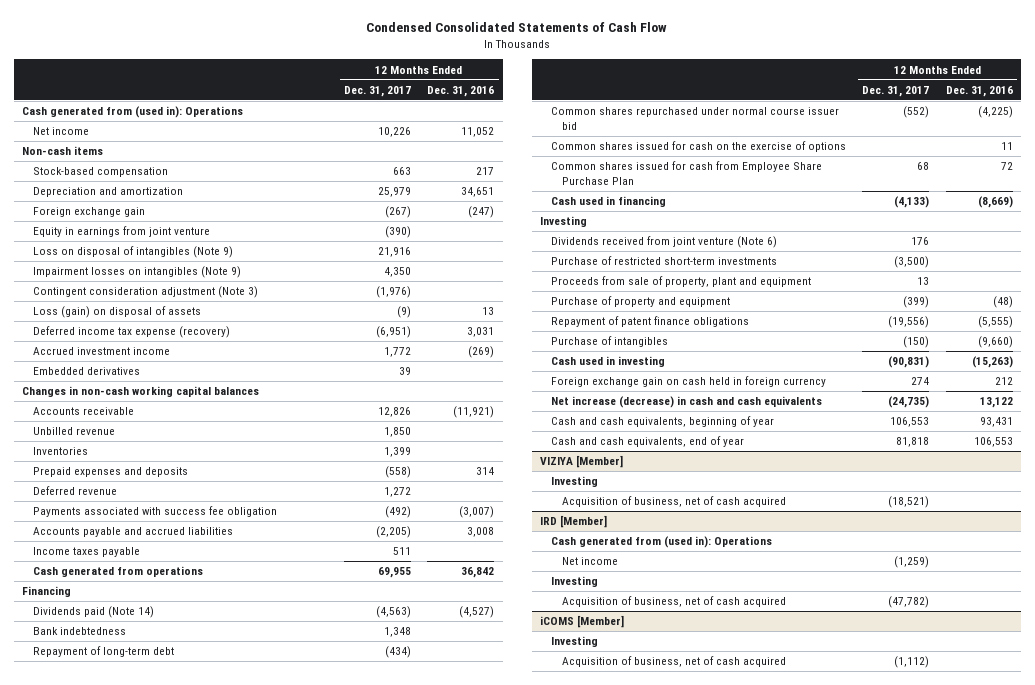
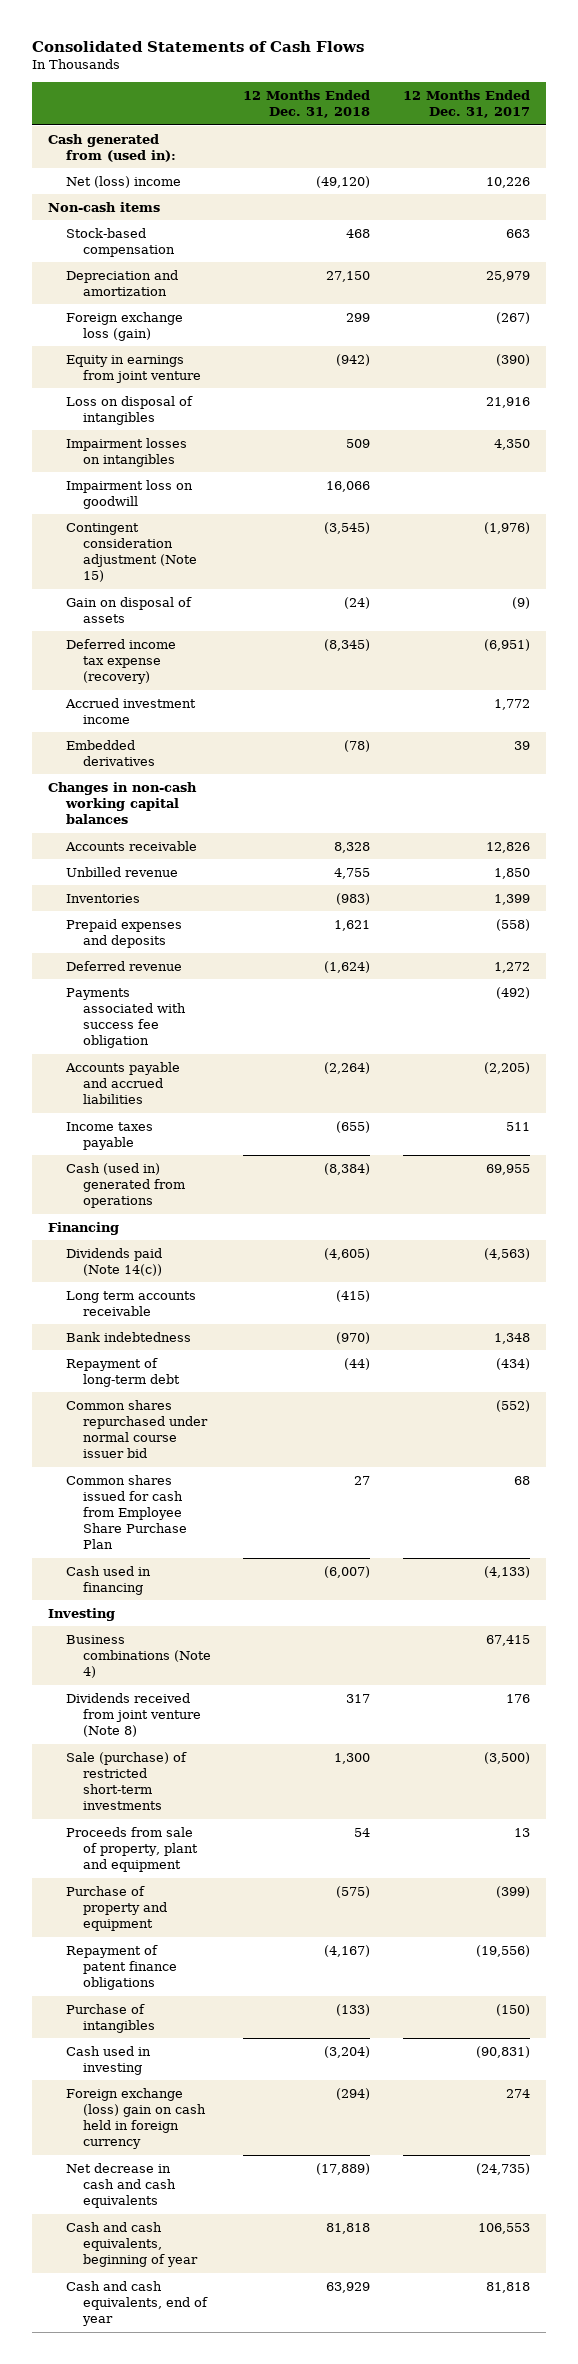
[366,21,668,32] Condensed Consolidated Statements of Cash Flow -> [31,41,364,53] Consolidated Statements of Cash Flows
[427,85,495,97] Dec. 31, 2016 -> none
none -> [243,90,371,119] 12 Months Ended Dec. 31, 2018
[21,106,243,119] Cash generated from (used in): Operations -> [48,133,176,162] Cash generated from (used in):
[32,127,89,136] Net income -> [65,175,181,188] Net (loss) income
[32,207,145,218] Foreign exchange gain -> [65,311,183,341] Foreign exchange loss (gain)
[32,246,233,259] Loss on disposal of intangibles (Note 9) -> [65,395,193,425] Loss on disposal of intangibles
[32,266,241,279] Impairment losses on intangibles (Note 9) -> [65,437,187,467] Impairment losses on intangibles
none -> [65,479,193,509] Impairment loss on goodwill
[32,286,258,299] Contingent consideration adjustment (Note 3) -> [65,522,198,583] Contingent consideration adjustment (Note 15)
[32,306,201,319] Loss (gain) on disposal of assets -> [65,596,192,623] Gain on disposal of assets
[32,566,203,578] Cash generated from operations -> [65,1162,186,1209] Cash (used in) generated from operations
[32,606,154,619] Dividends paid (Note 14) -> [65,1247,163,1276] Dividends paid (Note 14(c))
none -> [65,1290,196,1316] Long term accounts receivable
[551,141,847,153] Common shares issued for cash on the exercise of options -> none
none -> [65,1634,212,1679] Business combinations (Note 4)
[551,236,778,249] Dividends received from joint venture (Note 6) -> [65,1692,202,1738] Dividends received from joint venture (Note 8)
[551,256,778,266] Purchase of restricted short-term investments -> [65,1751,187,1811] Sale (purchase) of restricted short-term investments
[551,376,827,388] Foreign exchange gain on cash held in foreign currency -> [65,2087,207,2150] Foreign exchange (loss) gain on cash held in foreign currency
[551,396,823,409] Net increase (decrease) in cash and cash equivalents -> [65,2162,177,2209] Net decrease in cash and cash equivalents
[540,455,624,469] VIZIYA [Member] -> none
[551,476,599,488] Investing -> none
[562,496,787,508] Acquisition of business, net of cash acquired -> none
[540,515,608,529] IRD [Member] -> none
[551,536,773,549] Cash generated from (used in): Operations -> none
[562,557,619,566] Net income -> none
[551,576,599,588] Investing -> none
[562,596,787,608] Acquisition of business, net of cash acquired -> none
[540,615,625,629] iCOMS [Member] -> none
[551,636,599,648] Investing -> none
[562,656,787,668] Acquisition of business, net of cash acquired -> none

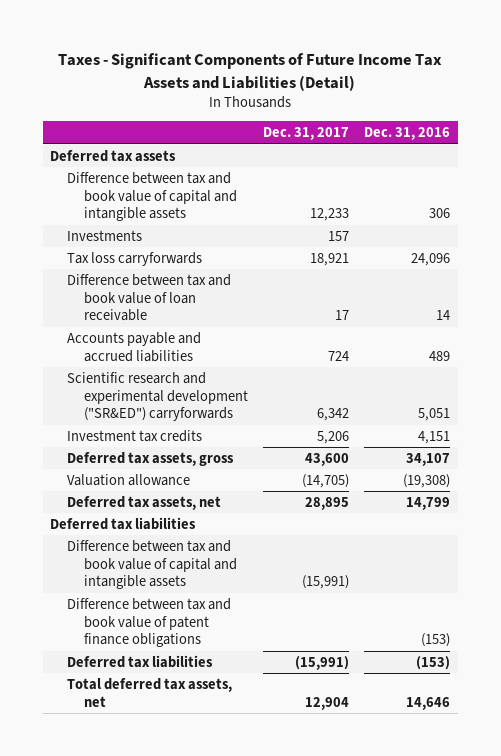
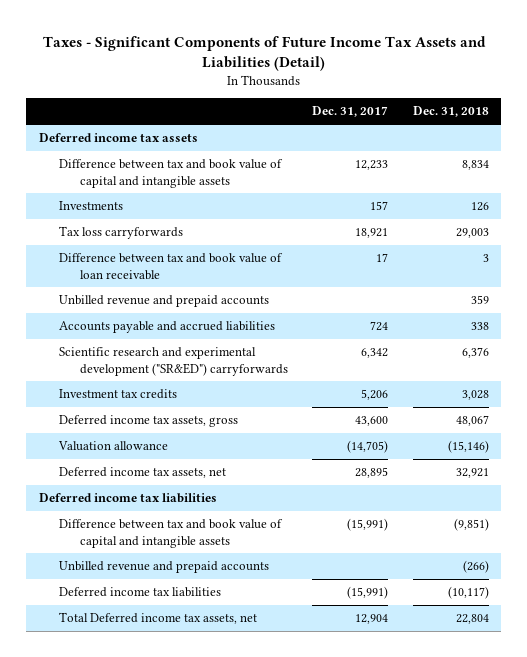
[364,127,451,141] Dec. 31, 2016 -> none
none -> [412,106,489,118] Dec. 31, 2018
[50,149,177,162] Deferred tax assets -> [38,133,198,143] Deferred income tax assets
none -> [59,295,270,308] Unbilled revenue and prepaid accounts
[67,451,235,466] Deferred tax assets, gross -> [59,415,239,428] Deferred income tax assets, gross
[67,495,222,510] Deferred tax assets, net -> [59,467,227,479] Deferred income tax assets, net
[50,516,197,530] Deferred tax liabilities -> [38,493,217,504] Deferred income tax liabilities
[67,597,232,648] Difference between tax and book value of patent finance obligations -> none
none -> [59,561,270,574] Unbilled revenue and prepaid accounts
[67,654,214,668] Deferred tax liabilities -> [59,587,222,598] Deferred income tax liabilities
[67,677,233,707] Total deferred tax assets, net -> [59,612,258,625] Total Deferred income tax assets, net

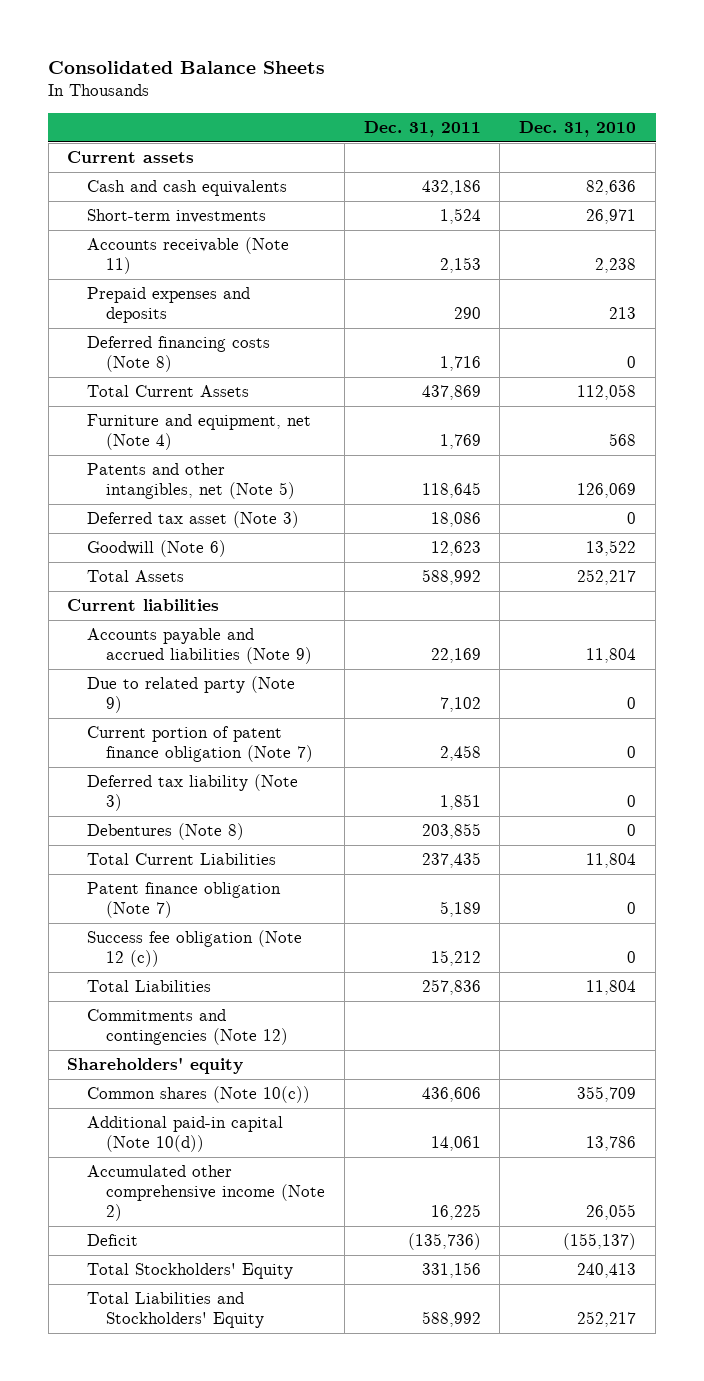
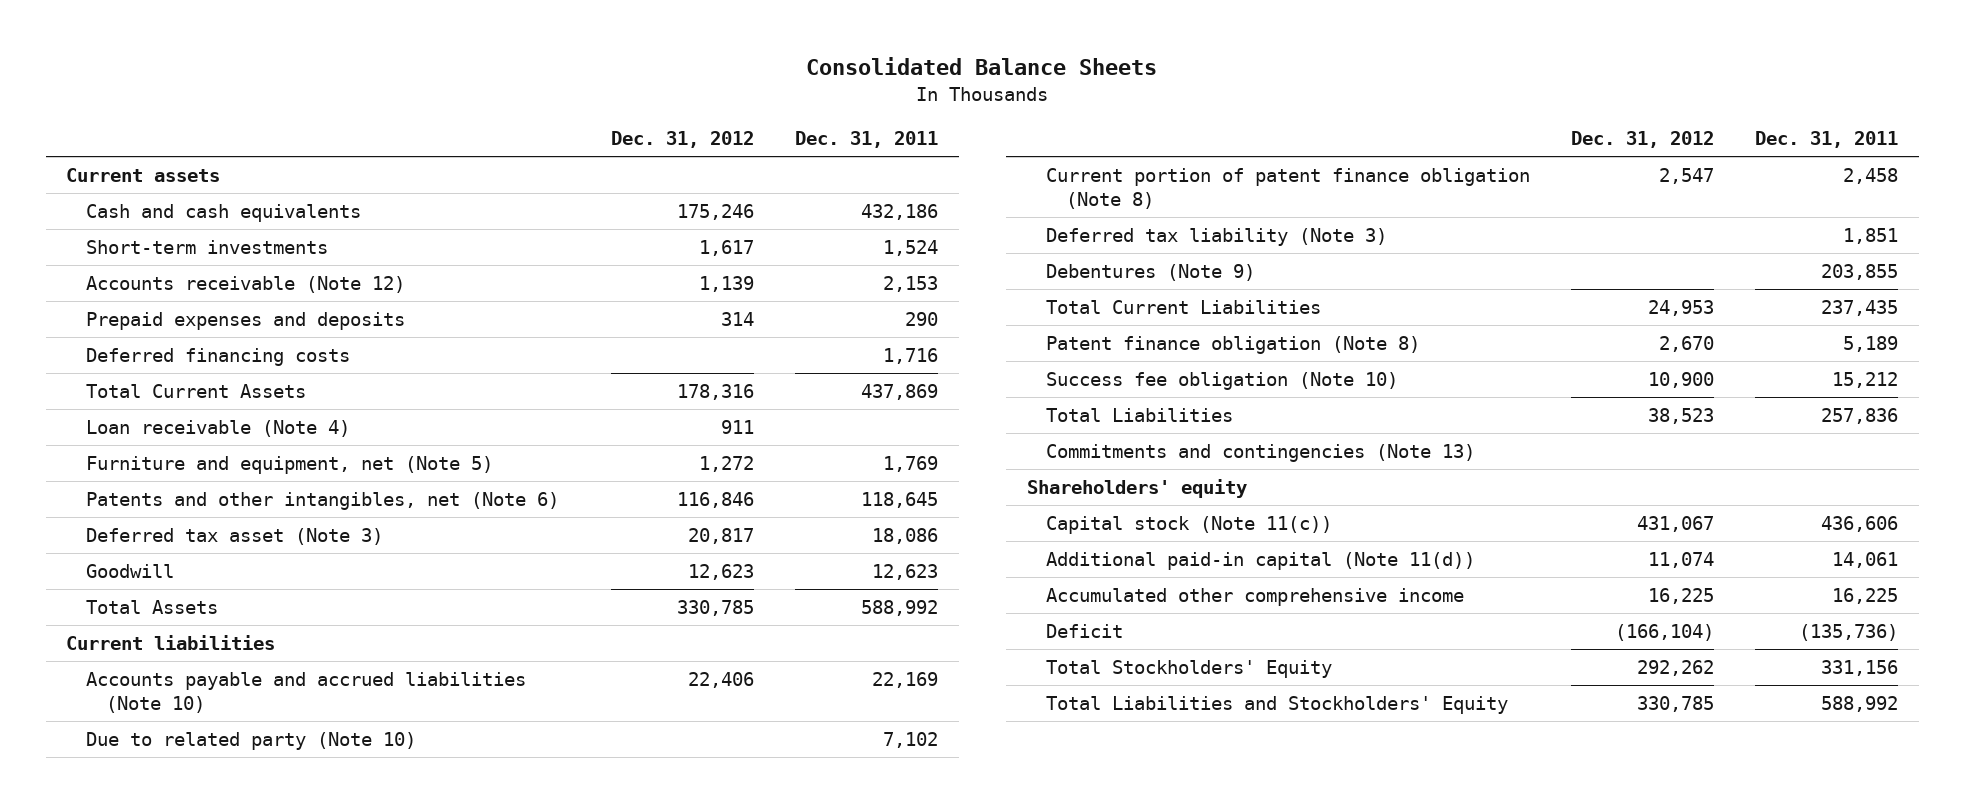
[519,120,637,137] Dec. 31, 2010 -> none
none -> [611,131,755,149] Dec. 31, 2012
[86,237,289,275] Accounts receivable (Note 11) -> [86,276,406,294] Accounts receivable (Note 12)
[86,336,270,373] Deferred financing costs (Note 8) -> [86,348,351,367] Deferred financing costs
none -> [86,420,351,438] Loan receivable (Note 4)
[86,414,311,451] Furniture and equipment, net (Note 4) -> [86,456,494,475] Furniture and equipment, net (Note 5)
[86,463,295,500] Patents and other intangibles, net (Note 5) -> [86,492,560,511] Patents and other intangibles, net (Note 6)
[86,540,226,558] Goodwill (Note 6) -> [86,564,175,579] Goodwill
[86,628,312,665] Accounts payable and accrued liabilities (Note 9) -> [86,672,527,713] Accounts payable and accrued liabilities (Note 10)
[86,676,295,714] Due to related party (Note 9) -> [86,732,417,751] Due to related party (Note 10)
[86,726,313,763] Current portion of patent finance obligation (Note 7) -> [1046,168,1531,209] Current portion of patent finance obligation (Note 8)
[86,823,244,841] Debentures (Note 8) -> [1046,264,1256,282] Debentures (Note 9)
[86,882,281,919] Patent finance obligation (Note 7) -> [1046,336,1421,355] Patent finance obligation (Note 8)
[86,930,302,968] Success fee obligation (Note 12 (c)) -> [1046,372,1399,391] Success fee obligation (Note 10)
[86,1009,288,1046] Commitments and contingencies (Note 12) -> [1046,444,1476,463] Commitments and contingencies (Note 13)
[86,1086,310,1104] Common shares (Note 10(c)) -> [1046,516,1333,535] Capital stock (Note 11(c))
[86,1116,283,1153] Additional paid-in capital (Note 10(d)) -> [1046,552,1476,571] Additional paid-in capital (Note 11(d))
[86,1165,325,1222] Accumulated other comprehensive income (Note 2) -> [1046,588,1465,607] Accumulated other comprehensive income

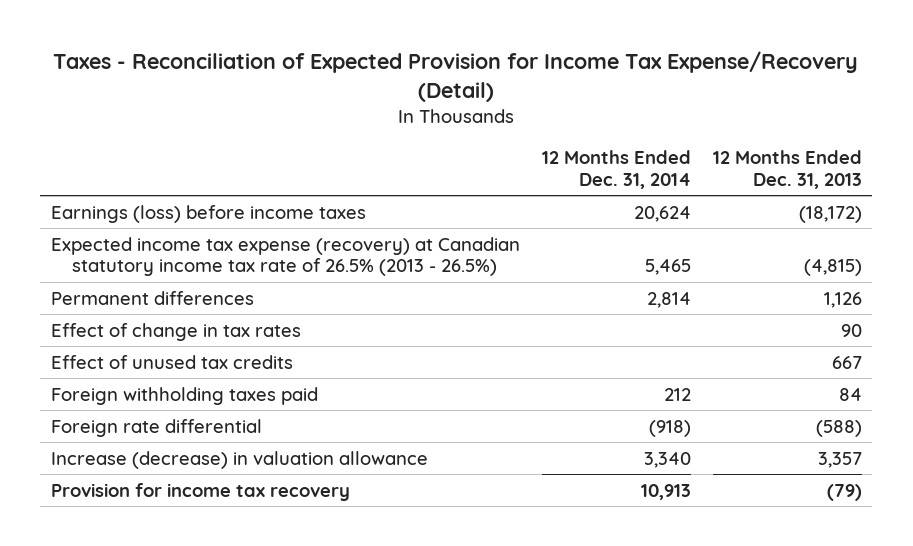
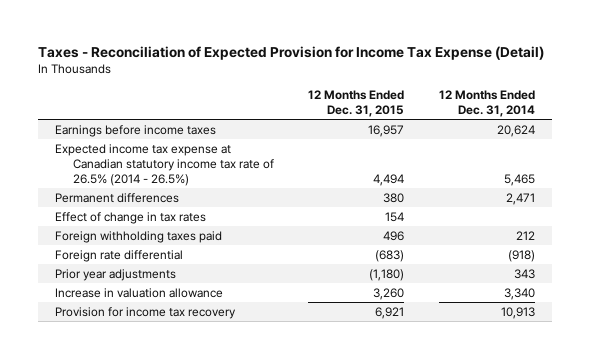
[53,51,859,103] Taxes - Reconciliation of Expected Provision for Income Tax Expense/Recovery (Detail) -> [38,45,545,60] Taxes - Reconciliation of Expected Provision for Income Tax Expense (Detail)
[712,150,862,189] 12 Months Ended Dec. 31, 2013 -> none
none -> [308,89,405,117] 12 Months Ended Dec. 31, 2015
[51,204,367,223] Earnings (loss) before income taxes -> [55,124,217,137] Earnings before income taxes
[51,236,521,277] Expected income tax expense (recovery) at Canadian statutory income tax rate of 26.5% (2013 - 26.5%) -> [55,143,274,186] Expected income tax expense at Canadian statutory income tax rate of 26.5% (2014 - 26.5%)
[646,291,691,308] 2,814 -> [505,192,535,205] 2,471
[51,354,294,369] Effect of unused tax credits -> none
none -> [55,268,177,281] Prior year adjustments
[51,450,429,469] Increase (decrease) in valuation allowance -> [55,287,224,298] Increase in valuation allowance

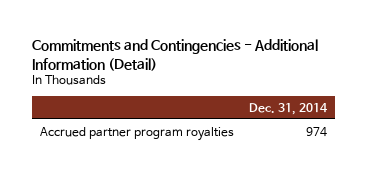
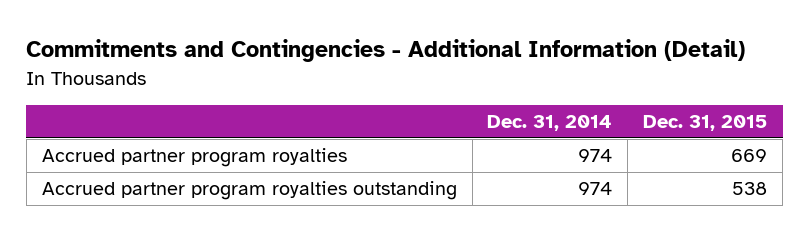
none -> [643,114,768,131] Dec. 31, 2015
none -> [41,181,457,201] Accrued partner program royalties outstanding

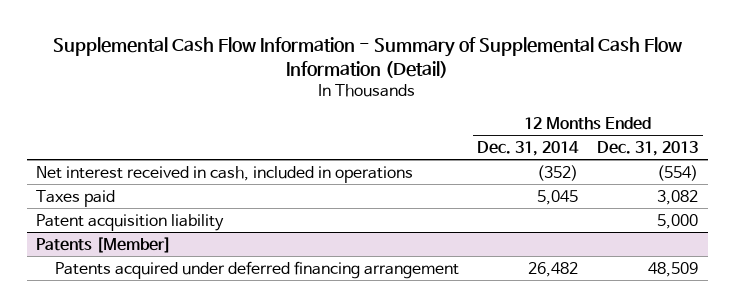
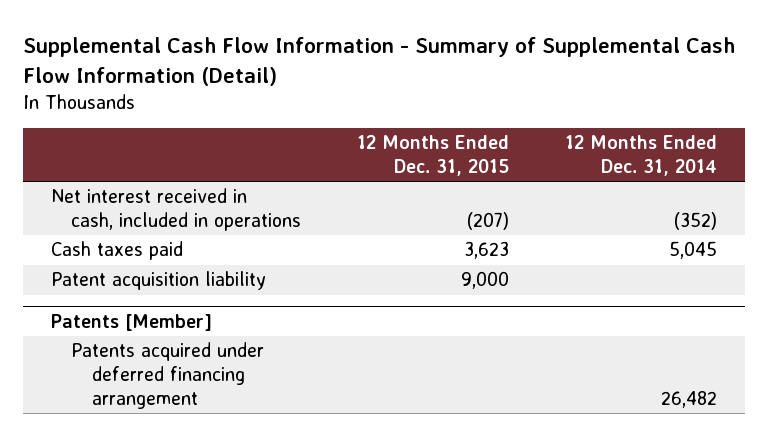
[597,141,699,157] Dec. 31, 2013 -> none
none -> [357,135,510,177] 12 Months Ended Dec. 31, 2015
[36,189,116,207] Taxes paid -> [50,241,183,261] Cash taxes paid

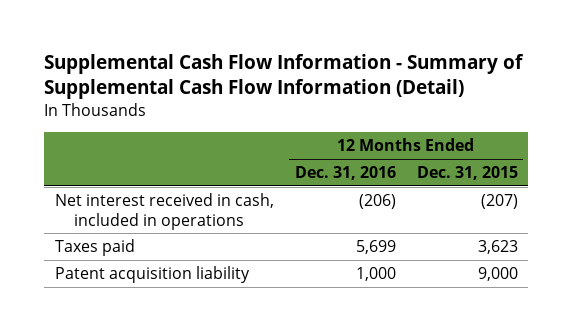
[564,135,717,177] 12 Months Ended Dec. 31, 2014 -> none
none -> [294,166,396,181] Dec. 31, 2016
[50,241,183,261] Cash taxes paid -> [54,239,135,257] Taxes paid
[50,314,212,332] Patents [Member] -> none
[71,342,265,409] Patents acquired under deferred financing arrangement -> none

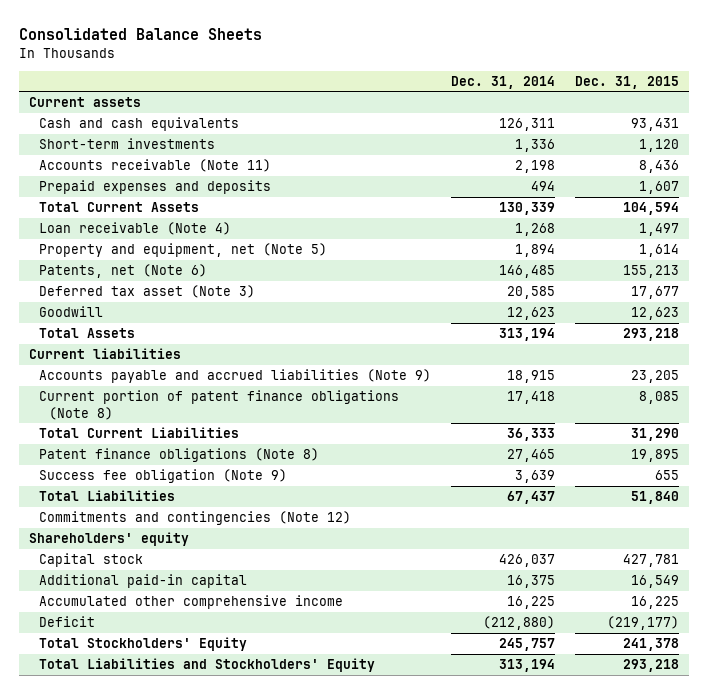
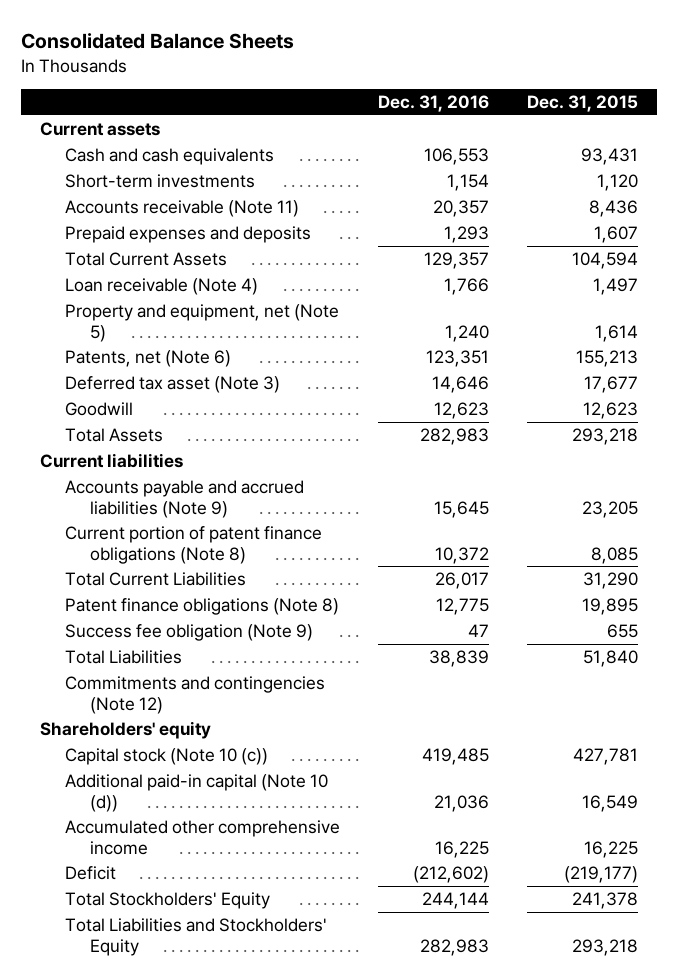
[451,75,556,89] Dec. 31, 2014 -> none
none -> [378,95,490,113] Dec. 31, 2016
[39,553,144,568] Capital stock -> [65,748,269,766] Capital stock (Note 10 (c))
[39,574,248,589] Additional paid-in capital -> [65,774,329,812] Additional paid-in capital (Note 10 (d))

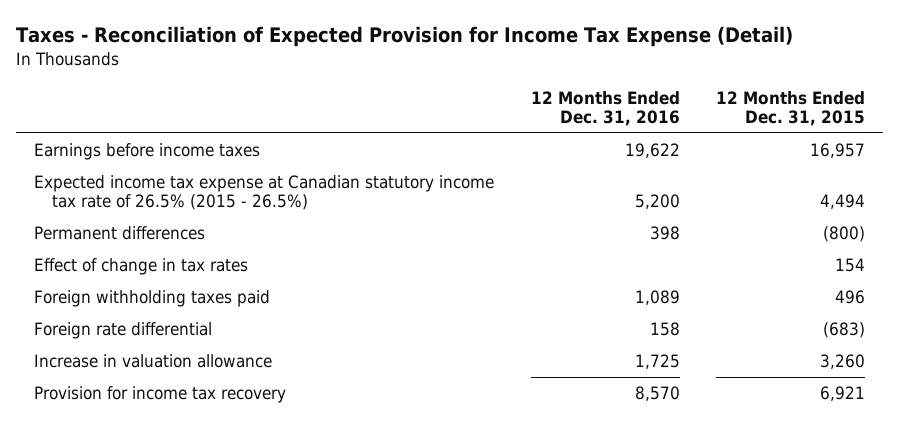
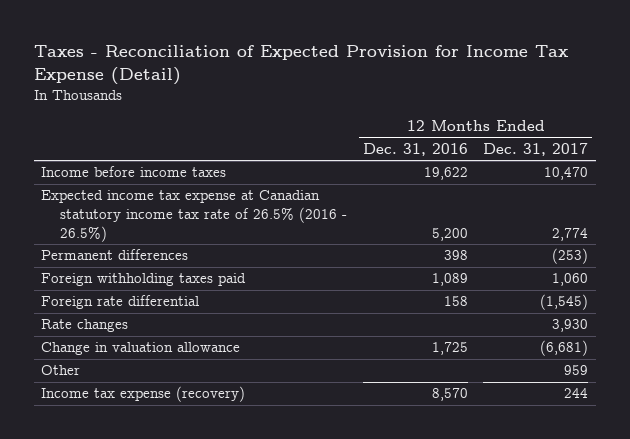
[715,90,865,127] 12 Months Ended Dec. 31, 2015 -> none
none -> [483,142,589,156] Dec. 31, 2017
[34,143,261,161] Earnings before income taxes -> [41,166,227,178] Income before income taxes
[34,175,495,211] Expected income tax expense at Canadian statutory income tax rate of 26.5% (2015 - 26.5%) -> [41,190,348,243] Expected income tax expense at Canadian statutory income tax rate of 26.5% (2016 - 26.5%)
[34,258,249,276] Effect of change in tax rates -> none
none -> [41,319,129,333] Rate changes
[34,354,273,369] Increase in valuation allowance -> [41,342,241,356] Change in valuation allowance
none -> [41,365,81,376] Other
[34,386,287,404] Provision for income tax recovery -> [41,386,246,403] Income tax expense (recovery)

